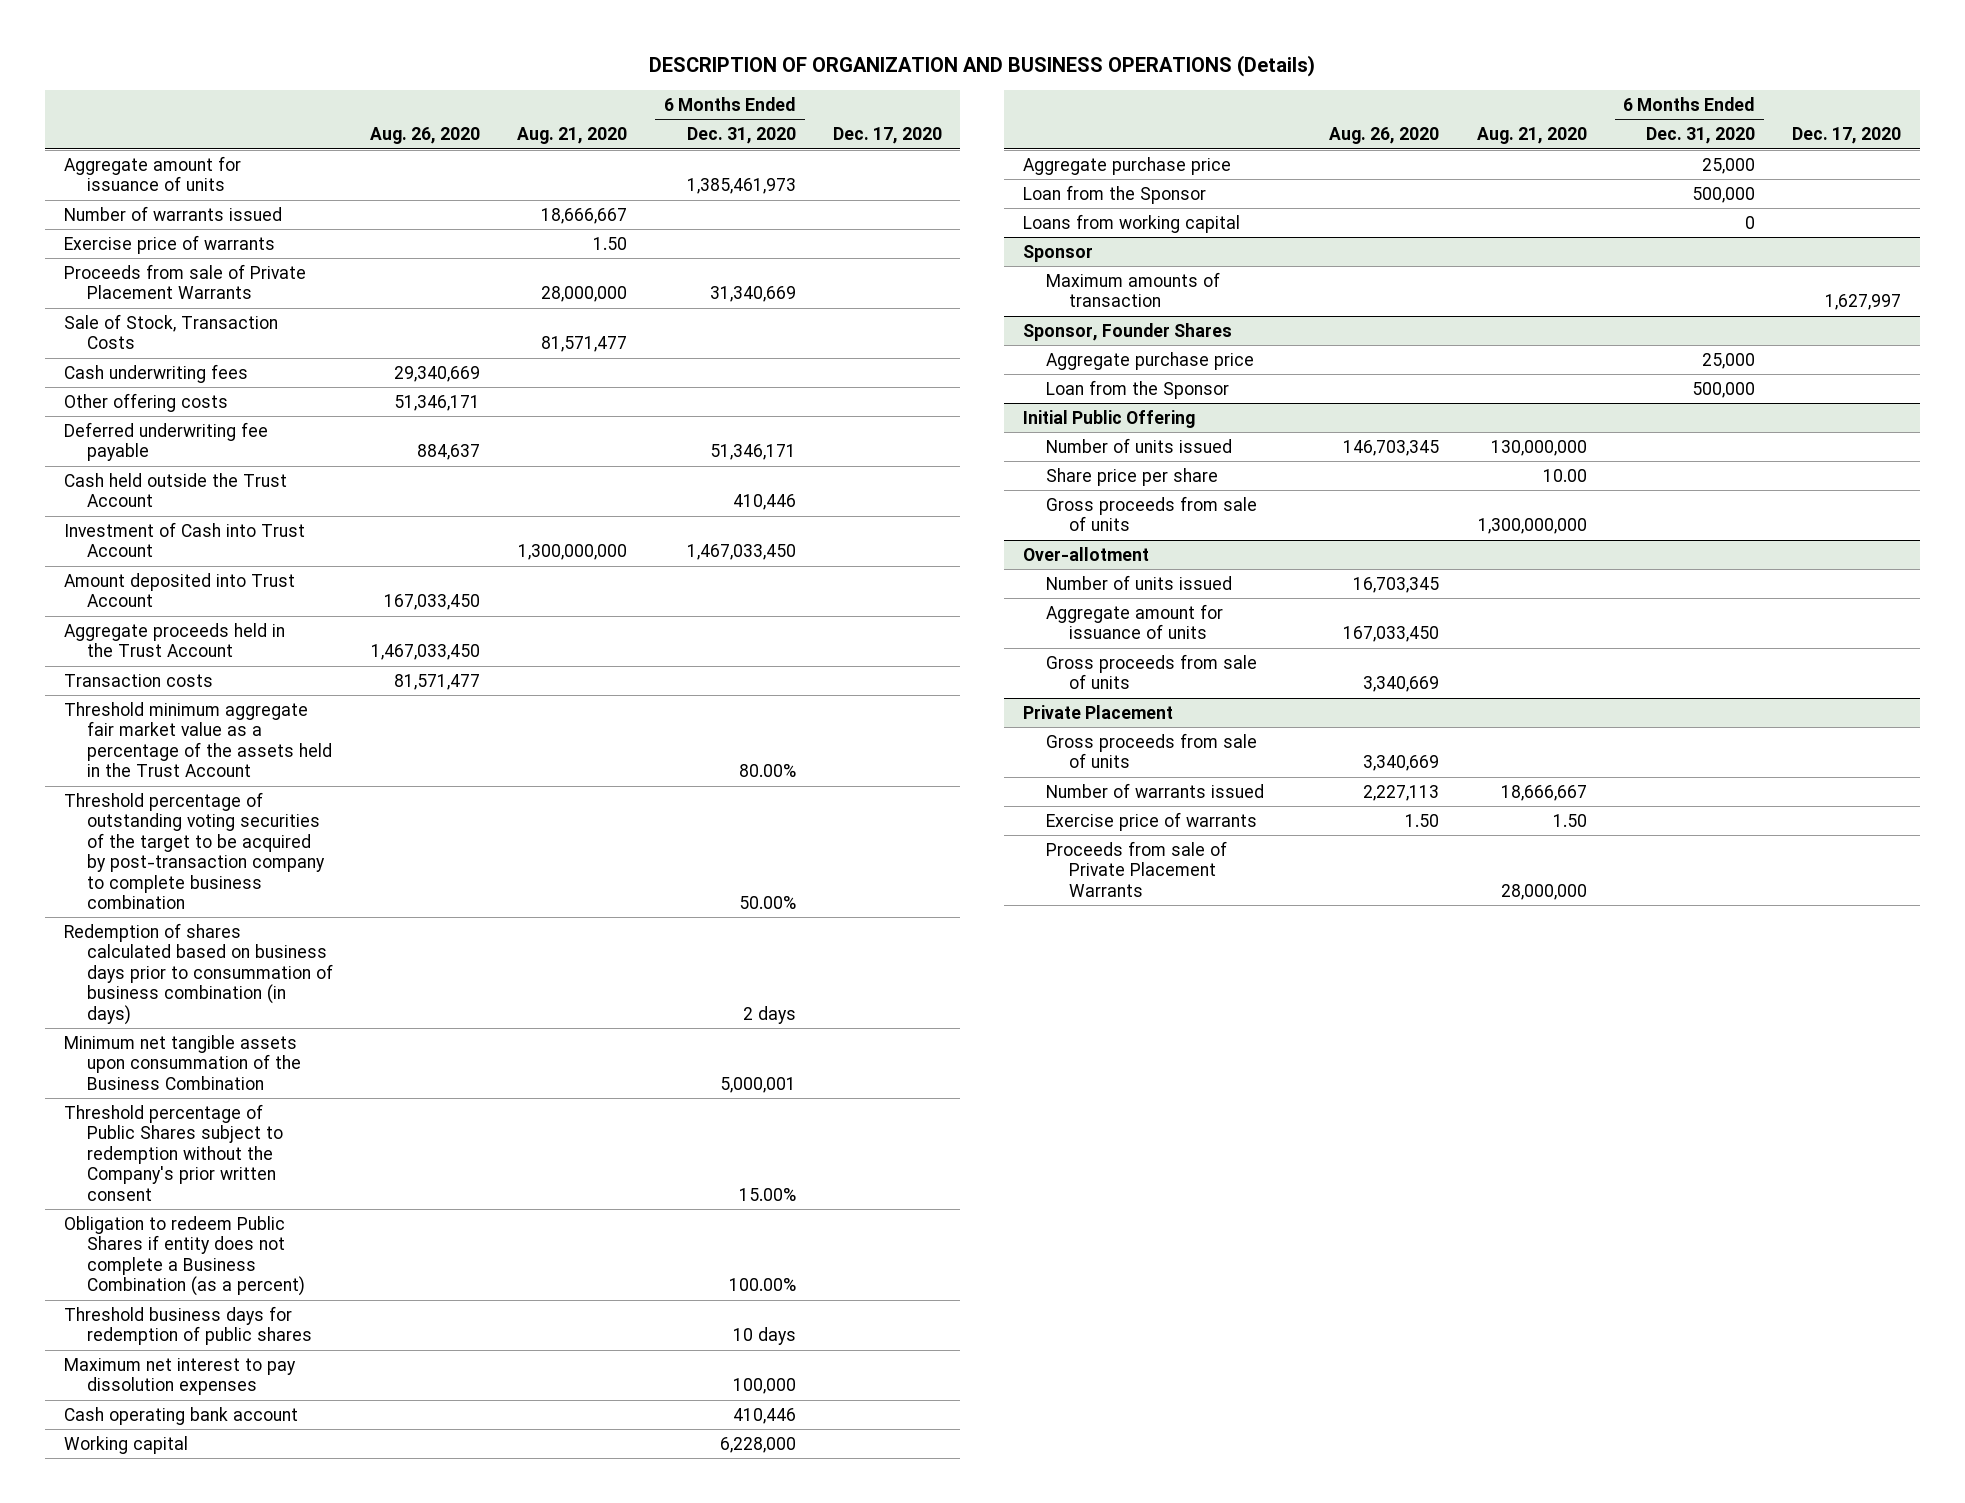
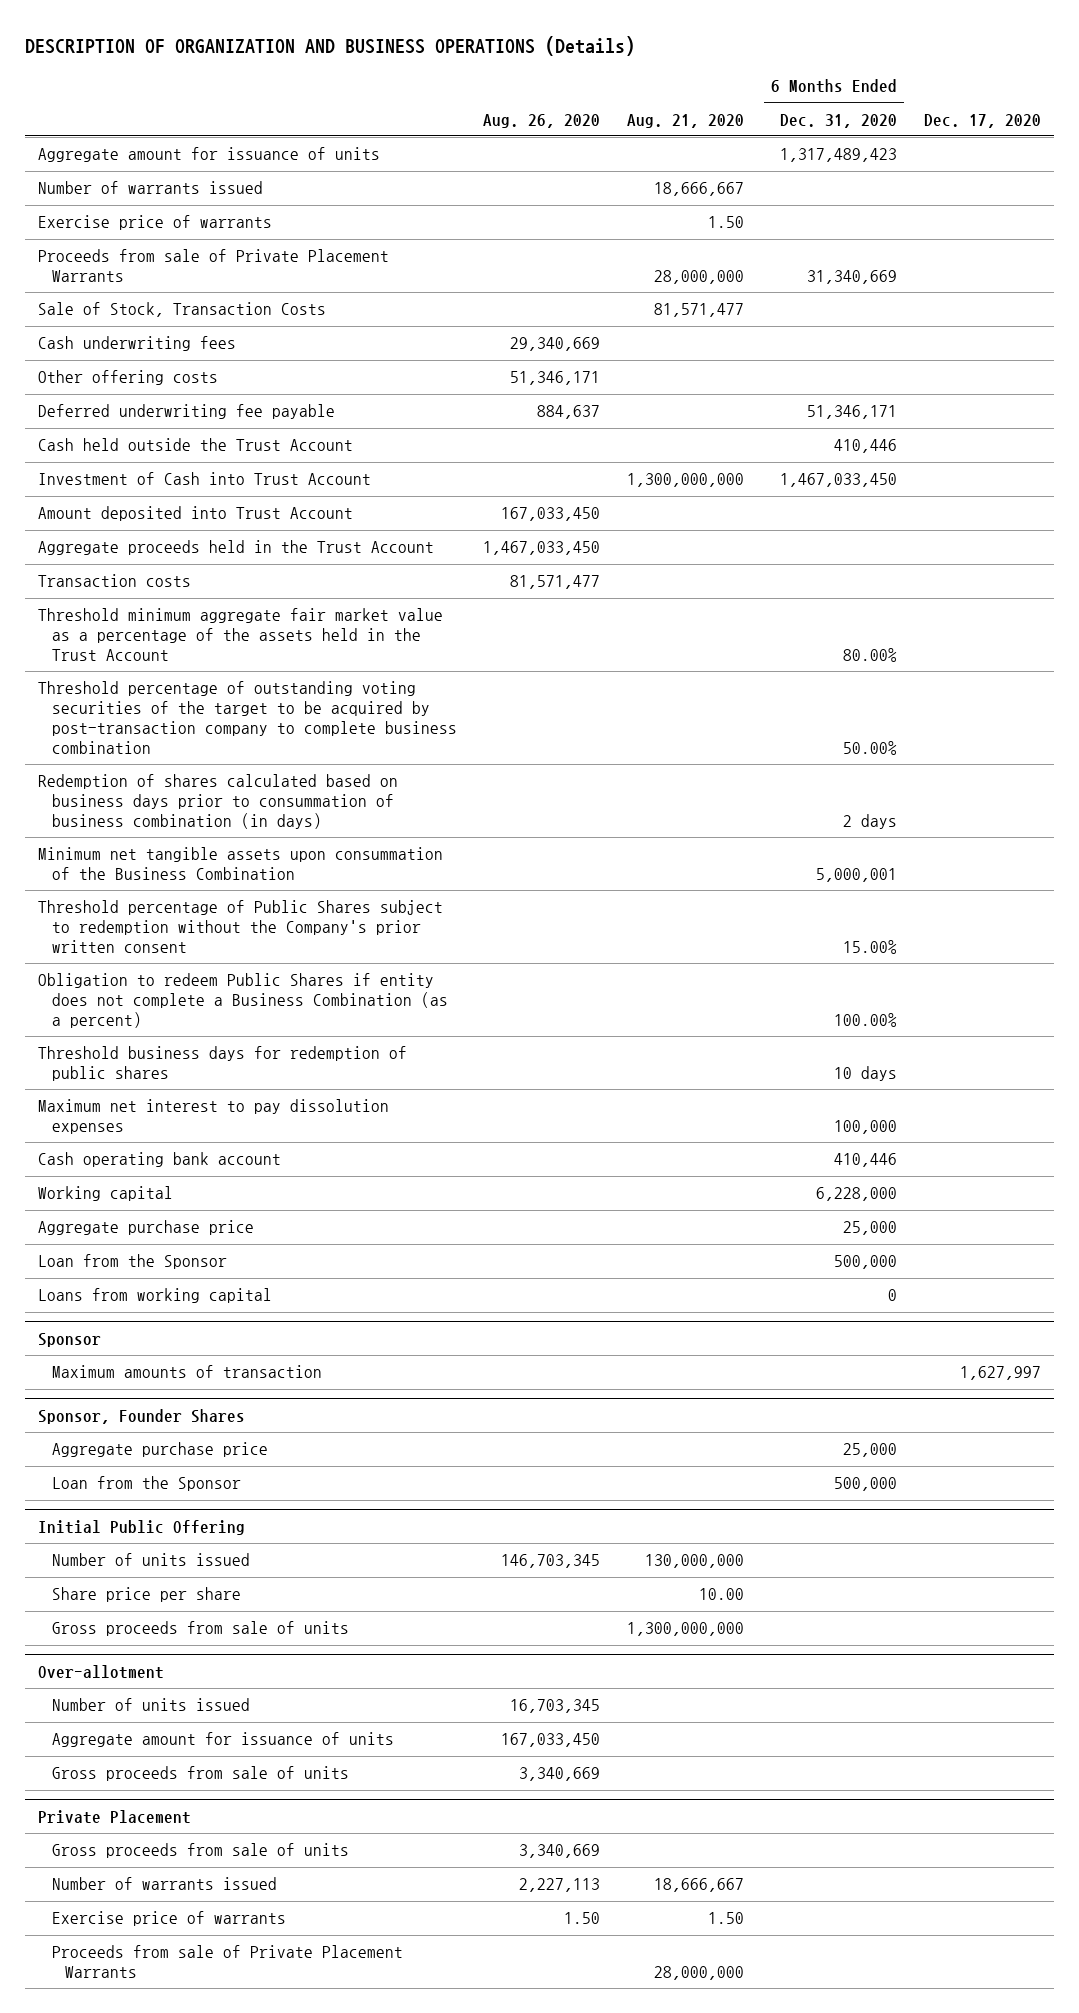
[686,178,796,195] 1,385,461,973 -> [779,148,897,163] 1,317,489,423

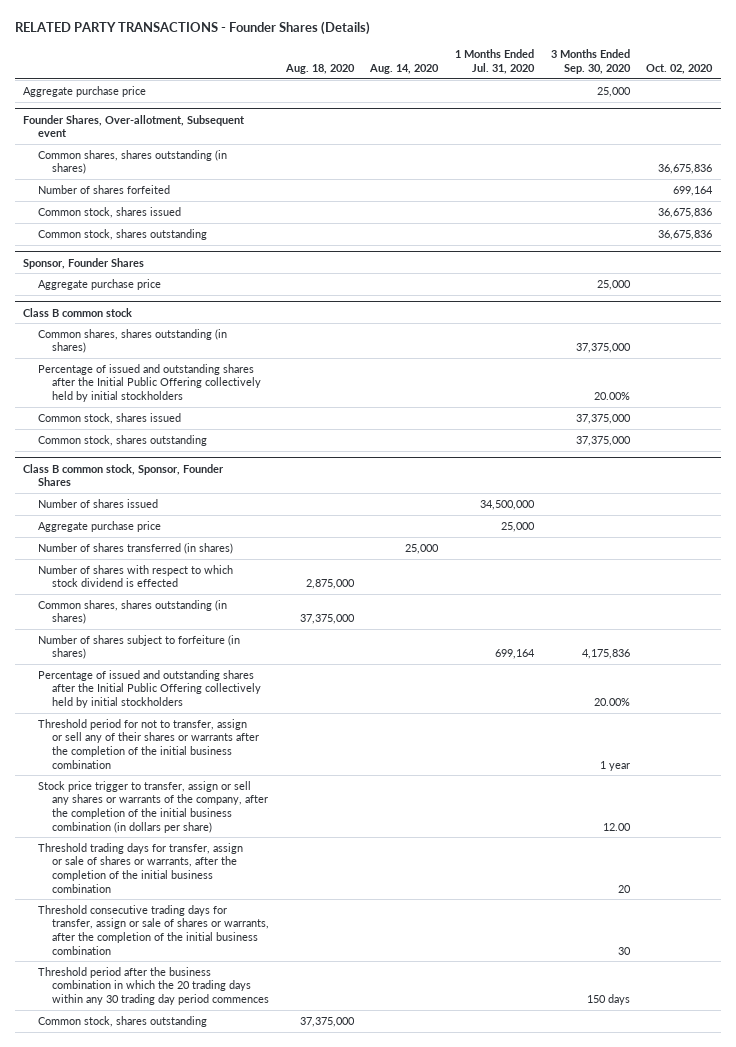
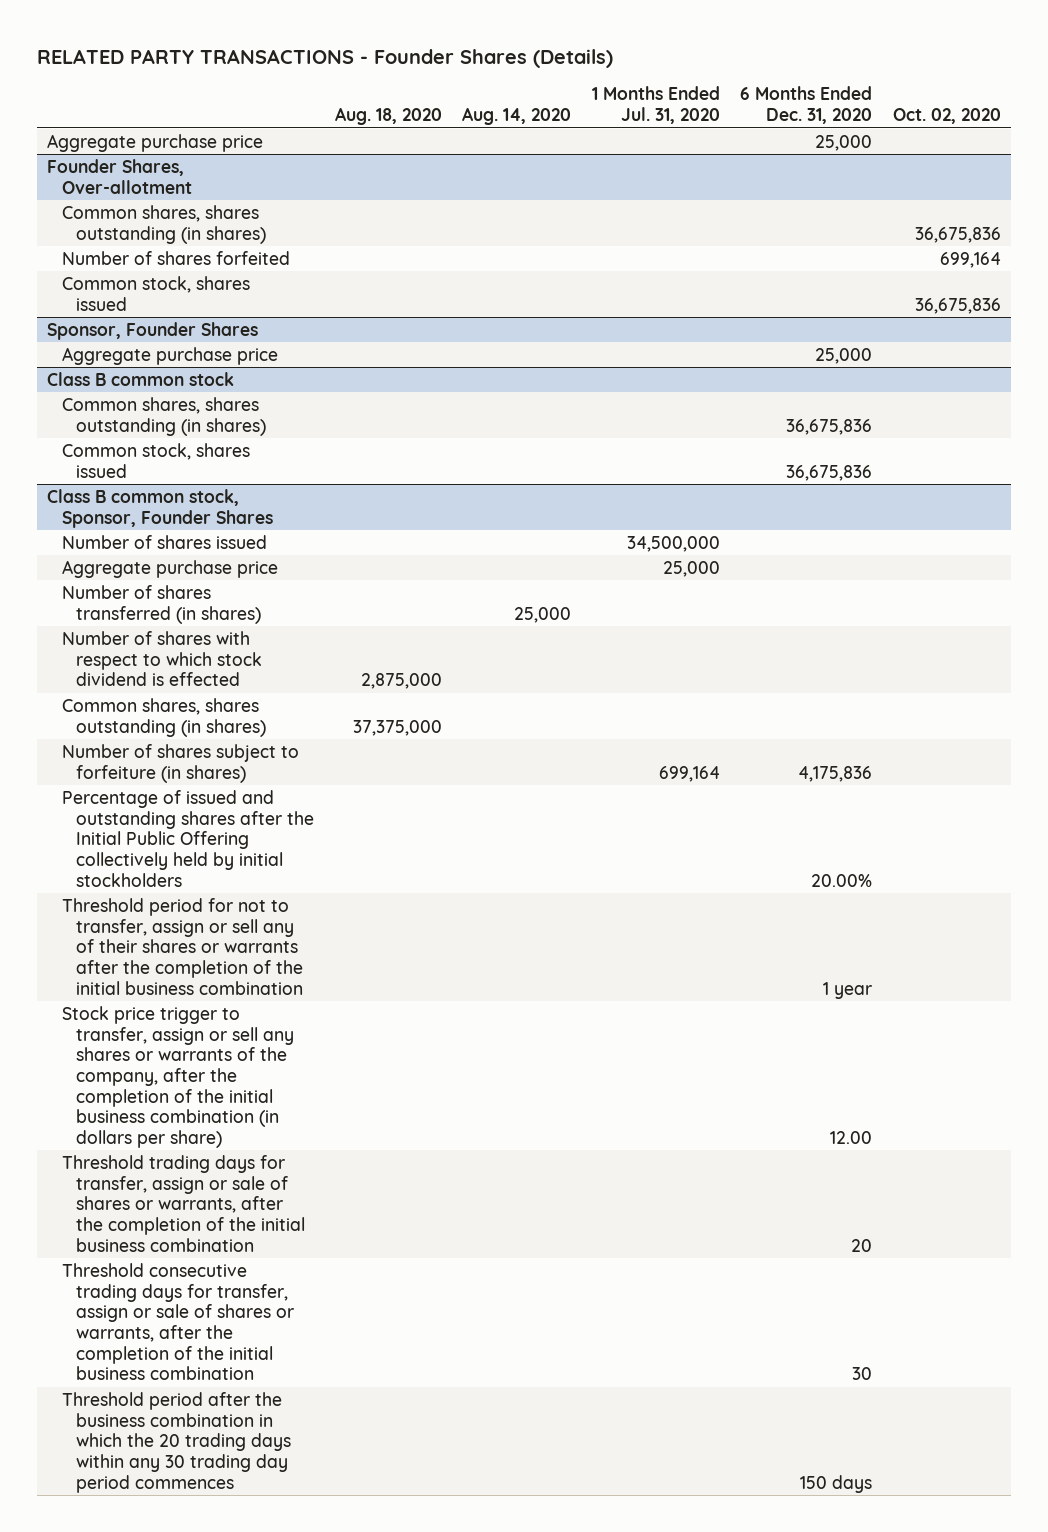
[550,49,631,75] 3 Months Ended Sep. 30, 2020 -> none
none -> [740,86,873,125] 6 Months Ended Dec. 31, 2020
[23,114,246,138] Founder Shares, Over-allotment, Subsequent event -> [46,158,192,194] Founder Shares, Over-allotment
[37,228,207,240] Common stock, shares outstanding -> none
[37,363,262,403] Percentage of issued and outstanding shares after the Initial Public Offering collectively held by initial stockholders -> none
[37,434,207,446] Common stock, shares outstanding -> none
[37,1015,207,1027] Common stock, shares outstanding -> none

